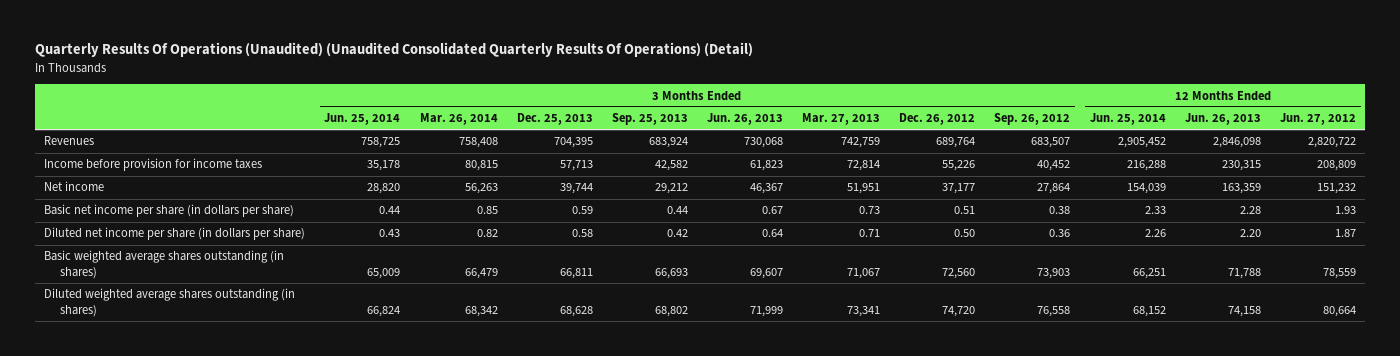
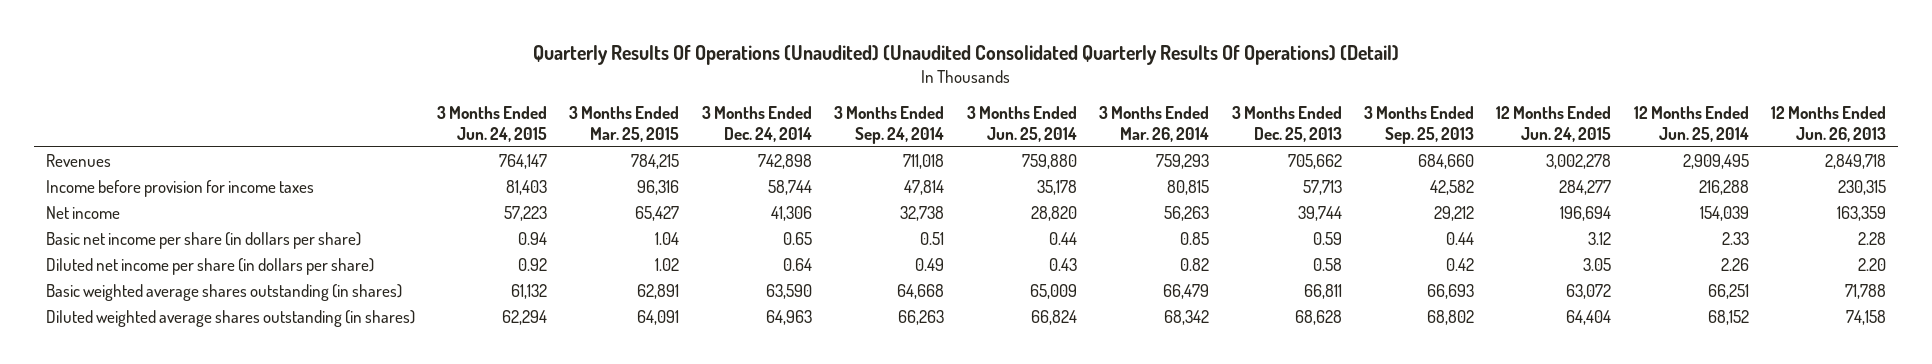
[707,113,784,126] Jun. 26, 2013 -> none
[802,113,881,126] Mar. 27, 2013 -> none
[899,113,976,126] Dec. 26, 2012 -> none
[994,113,1071,126] Sep. 26, 2012 -> none
[1279,113,1356,126] Jun. 27, 2012 -> none
none -> [436,106,547,142] 3 Months Ended Jun. 24, 2015
none -> [569,106,680,142] 3 Months Ended Mar. 25, 2015
none -> [701,106,812,142] 3 Months Ended Dec. 24, 2014
none -> [834,106,945,144] 3 Months Ended Sep. 24, 2014
none -> [1496,106,1612,142] 12 Months Ended Jun. 24, 2015
[361,137,401,149] 758,725 -> [1021,154,1077,170] 759,880
[458,137,498,149] 758,408 -> [1156,154,1210,170] 759,293
[553,137,593,149] 704,395 -> [1287,154,1342,170] 705,662
[648,137,688,149] 683,924 -> [1418,154,1475,170] 684,660
[1117,137,1166,149] 2,905,452 -> [1682,154,1749,170] 2,909,495
[1212,137,1261,149] 2,846,098 -> [1825,154,1887,170] 2,849,718

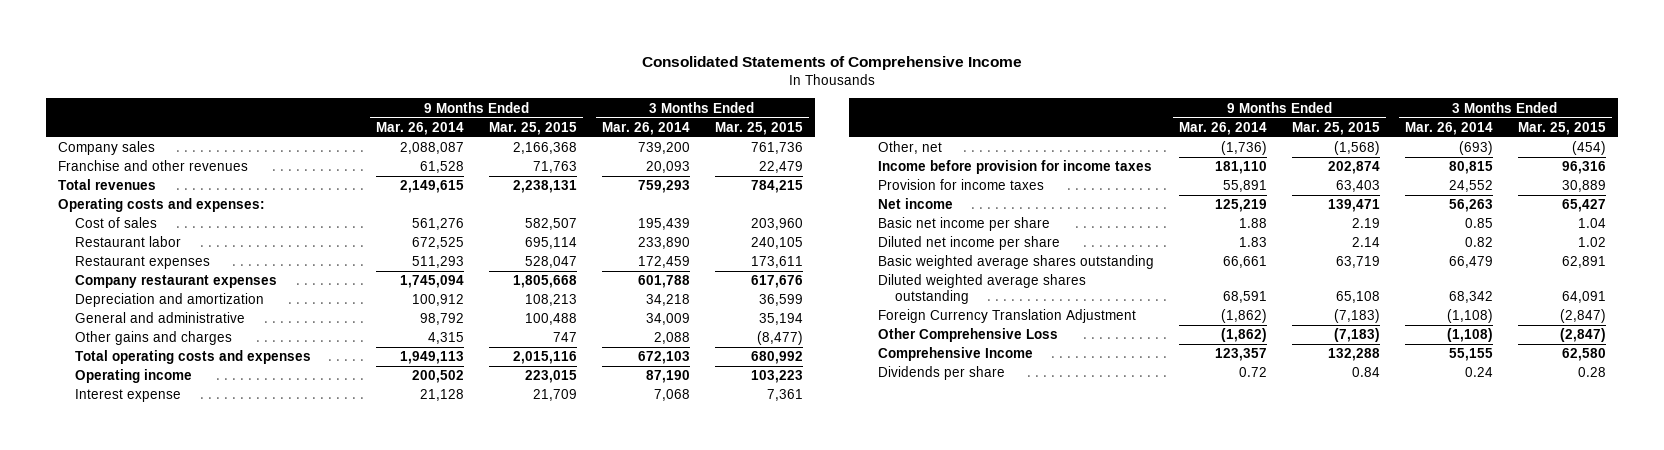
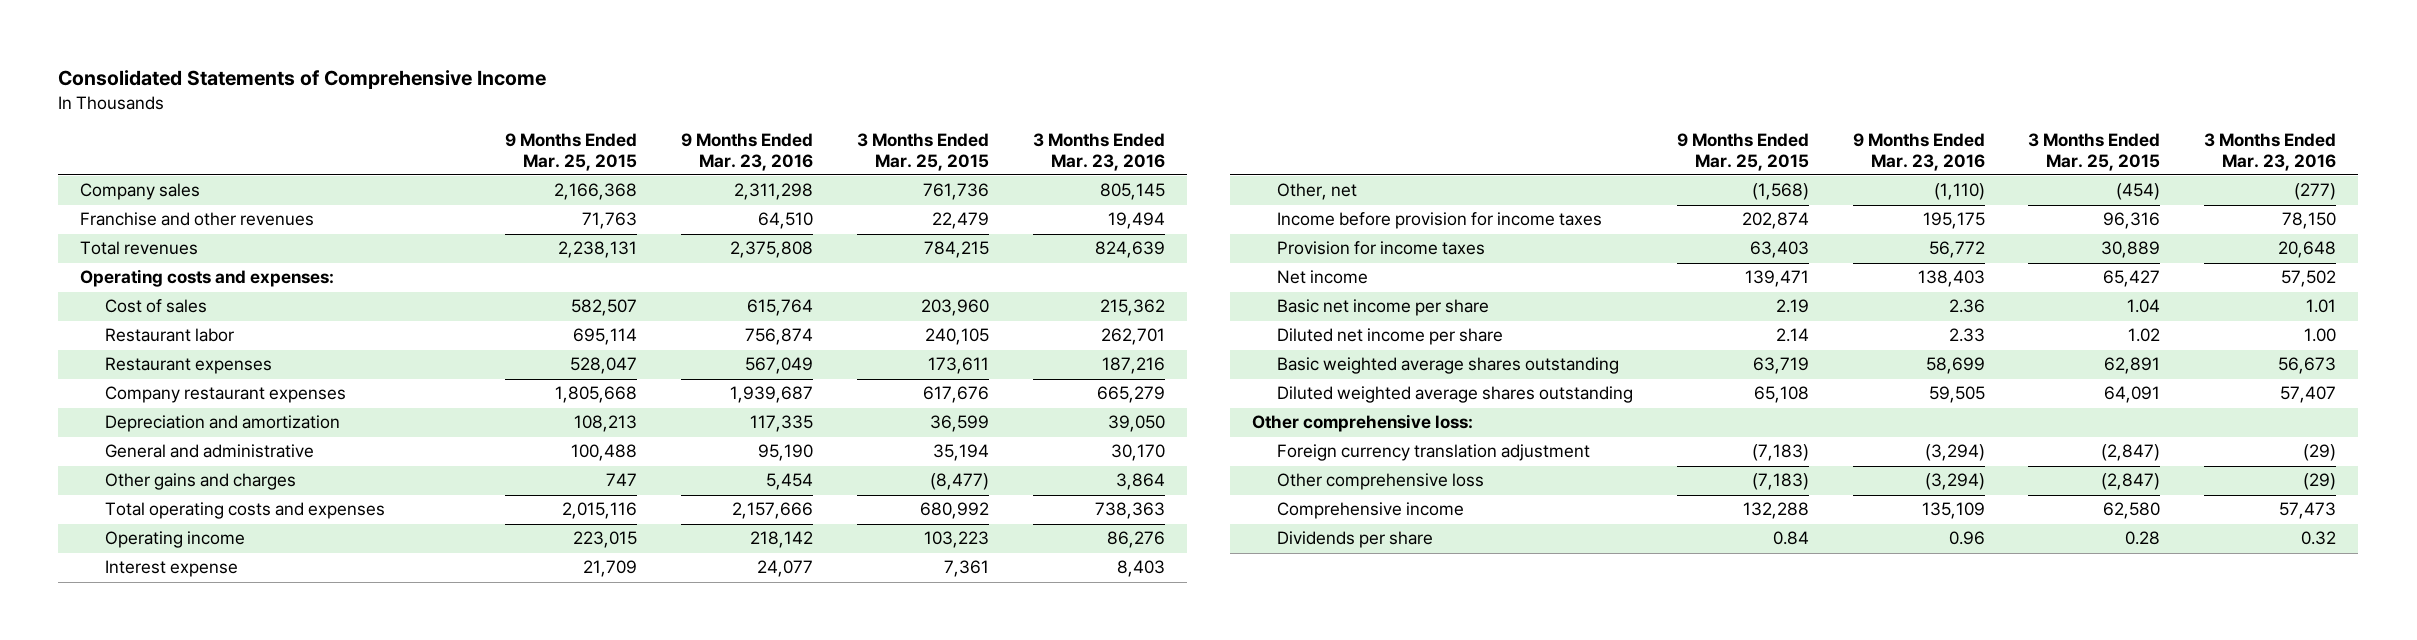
[376,121,465,135] Mar. 26, 2014 -> none
[601,121,690,135] Mar. 26, 2014 -> none
none -> [680,133,813,171] 9 Months Ended Mar. 23, 2016
none -> [1032,133,1165,171] 3 Months Ended Mar. 23, 2016
none -> [1251,414,1473,433] Other comprehensive loss:
[878,309,1137,324] Foreign Currency Translation Adjustment -> [1276,444,1590,462] Foreign currency translation adjustment
[878,328,1059,343] Other Comprehensive Loss -> [1276,473,1484,491] Other comprehensive loss
[878,347,1034,362] Comprehensive Income -> [1276,502,1464,520] Comprehensive income

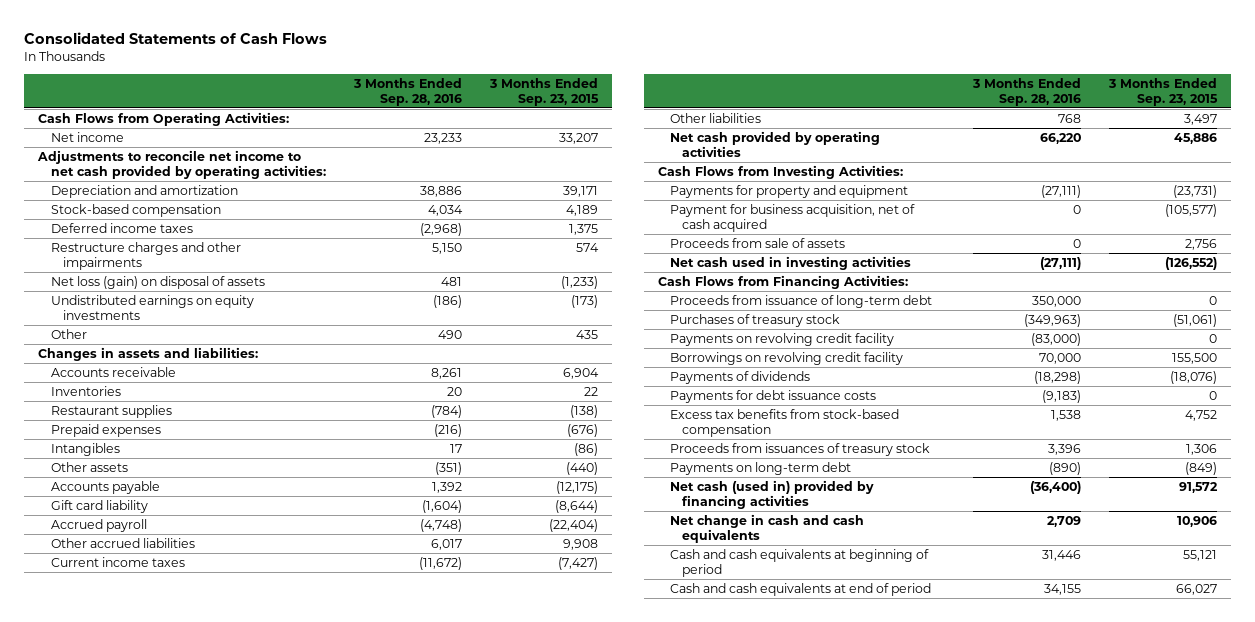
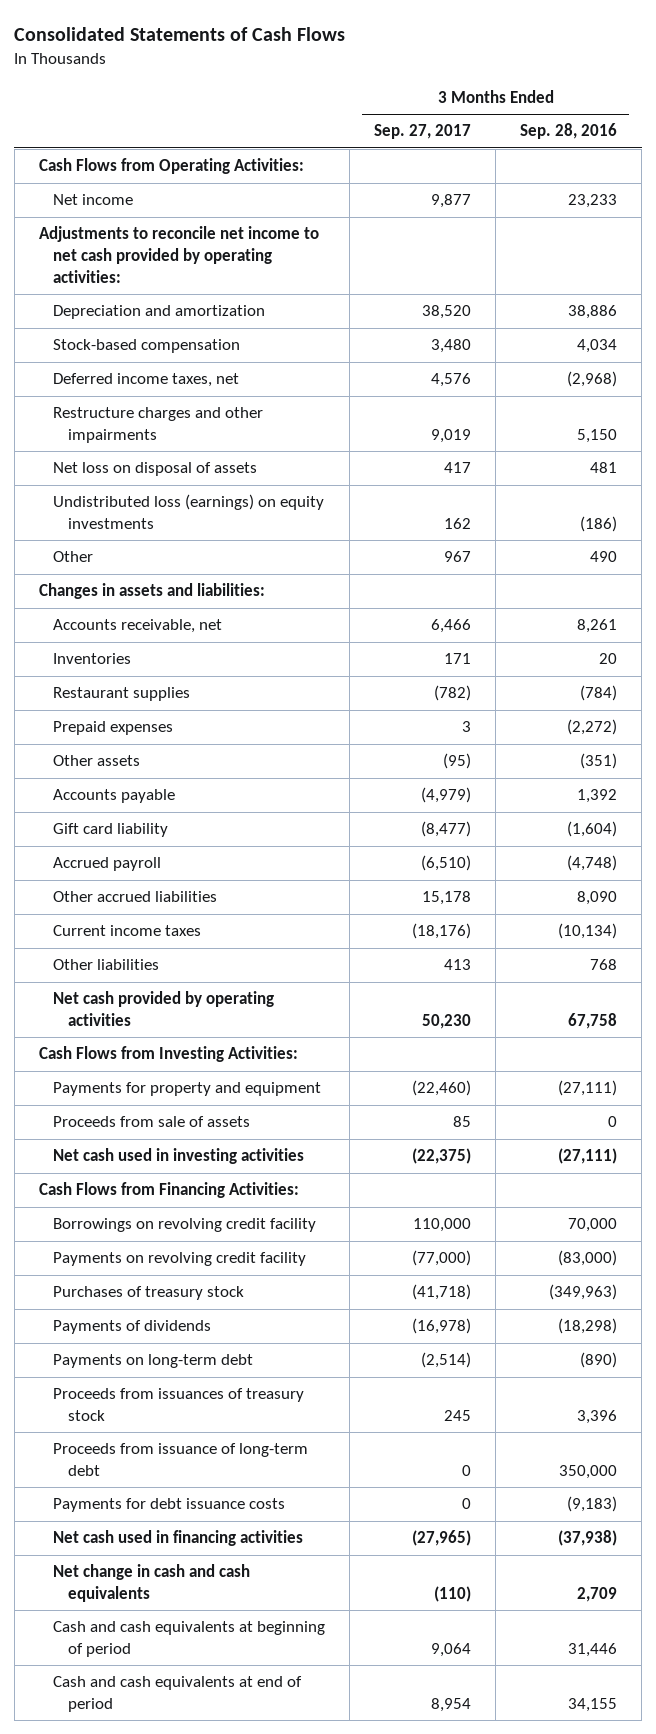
[488,77,599,106] 3 Months Ended Sep. 23, 2015 -> none
none -> [374,124,472,140] Sep. 27, 2017
[50,222,193,233] Deferred income taxes -> [53,373,240,388] Deferred income taxes, net
[50,275,265,289] Net loss (gain) on disposal of assets -> [53,462,258,477] Net loss on disposal of assets
[50,294,254,320] Undistributed earnings on equity investments -> [53,494,325,530] Undistributed loss (earnings) on equity investments
[50,366,176,377] Accounts receivable -> [53,619,223,634] Accounts receivable, net
[50,442,120,456] Intangibles -> none
[433,423,462,437] (216) -> [567,719,618,736] (2,272)
[430,538,462,550] 6,017 -> [577,891,618,906] 8,090
[418,556,462,570] (11,672) -> [558,923,618,940] (10,134)
[1039,132,1081,144] 66,220 -> [568,1013,618,1030] 67,758
[669,203,915,232] Payment for business acquisition, net of cash acquired -> none
[669,332,894,346] Payments on revolving credit facility -> [53,1252,307,1267] Payments on revolving credit facility
[669,313,840,327] Purchases of treasury stock -> [53,1286,245,1301] Purchases of treasury stock
[669,408,899,437] Excess tax benefits from stock-based compensation -> none
[669,442,930,456] Proceeds from issuances of treasury stock -> [53,1388,305,1422] Proceeds from issuances of treasury stock
[669,294,932,308] Proceeds from issuance of long-term debt -> [53,1443,309,1477] Proceeds from issuance of long-term debt
[669,389,876,403] Payments for debt issuance costs -> [53,1498,286,1513] Payments for debt issuance costs
[669,479,874,509] Net cash (used in) provided by financing activities -> [53,1530,304,1547] Net cash used in financing activities
[1029,480,1081,494] (36,400) -> [558,1530,618,1547] (37,938)

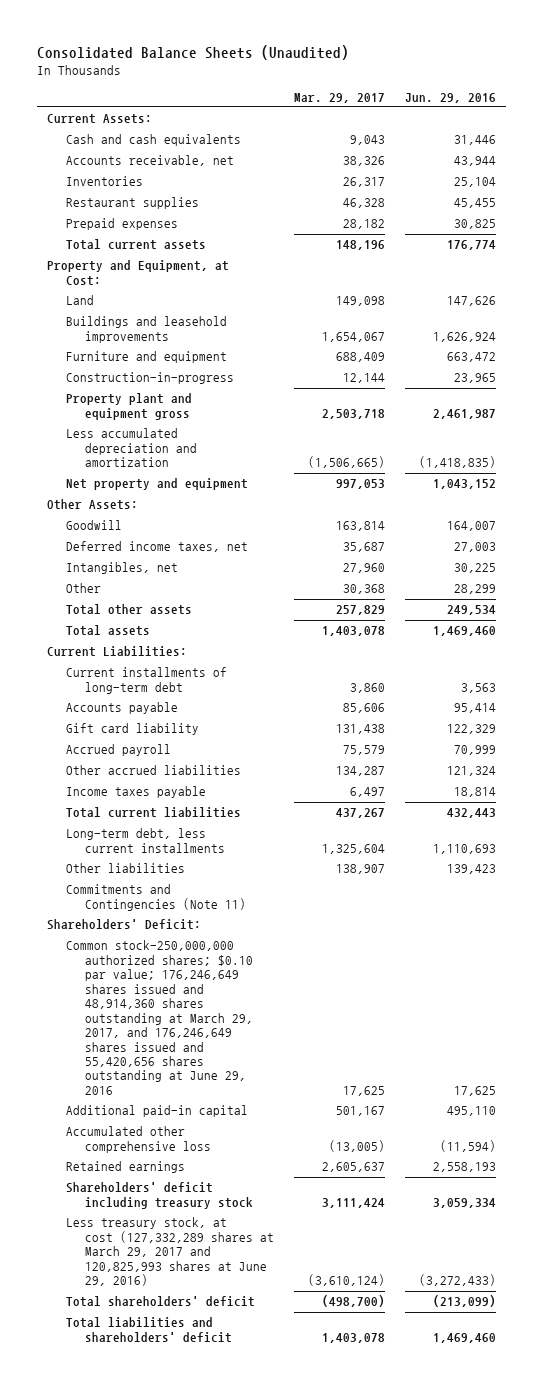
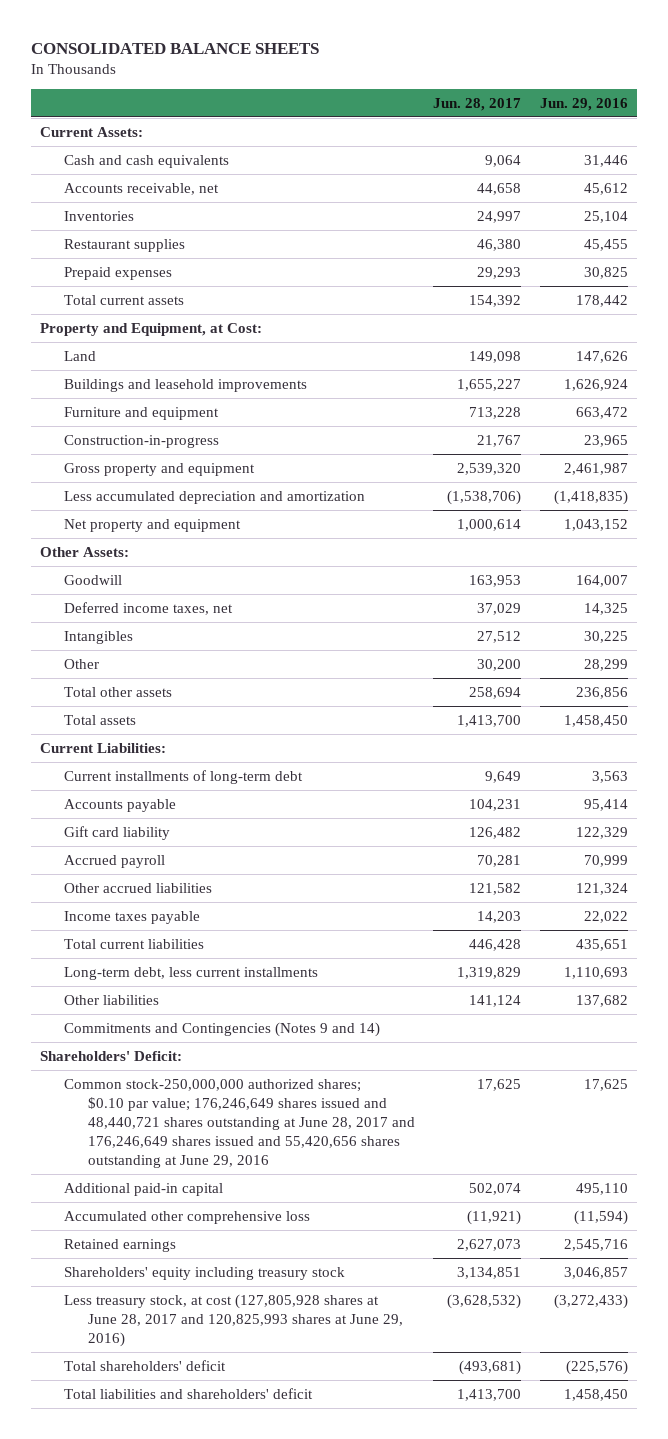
[37,44,350,60] Consolidated Balance Sheets (Unaudited) -> [30,43,319,55] CONSOLIDATED BALANCE SHEETS
[294,92,386,103] Mar. 29, 2017 -> none
none -> [433,97,522,111] Jun. 28, 2017
[453,156,496,167] 43,944 -> [583,182,628,195] 45,612
[446,240,496,251] 176,774 -> [575,294,628,307] 178,442
[66,393,193,420] Property plant and equipment gross -> [63,462,255,476] Gross property and equipment
[453,542,496,553] 27,003 -> [583,602,628,615] 14,325
[66,562,179,575] Intangibles, net -> [63,630,133,644] Intangibles
[446,605,496,616] 249,534 -> [575,686,628,699] 236,856
[432,626,496,637] 1,469,460 -> [563,714,628,727] 1,458,450
[453,787,496,798] 18,814 -> [583,910,628,923] 22,022
[446,808,496,819] 432,443 -> [575,938,628,951] 435,651
[446,864,496,875] 139,423 -> [575,994,628,1007] 137,682
[66,884,247,911] Commitments and Contingencies (Note 11) -> [63,1021,380,1037] Commitments and Contingencies (Notes 9 and 14)
[66,940,254,1095] Common stock-250,000,000 authorized shares; $0.10 par value; 176,246,649 shares issued and 48,914,360 shares outstanding at March 29, 2017, and 176,246,649 shares issued and 55,420,656 shares outstanding at June 29, 2016 -> [63,1078,415,1168] Common stock-250,000,000 authorized shares; $0.10 par value; 176,246,649 shares issued and 48,440,721 shares outstanding at June 28, 2017 and 176,246,649 shares issued and 55,420,656 shares outstanding at June 29, 2016
[432,1162,496,1173] 2,558,193 -> [563,1238,628,1251] 2,545,716
[66,1182,254,1209] Shareholders' deficit including treasury stock -> [63,1266,345,1280] Shareholders' equity including treasury stock
[432,1197,496,1208] 3,059,334 -> [563,1266,628,1279] 3,046,857
[66,1217,275,1287] Less treasury stock, at cost (127,332,289 shares at March 29, 2017 and 120,825,993 shares at June 29, 2016) -> [63,1293,403,1347] Less treasury stock, at cost (127,805,928 shares at June 28, 2017 and 120,825,993 shares at June 29, 2016)
[432,1295,496,1308] (213,099) -> [565,1359,628,1375] (225,576)
[432,1332,496,1343] 1,469,460 -> [563,1388,628,1401] 1,458,450

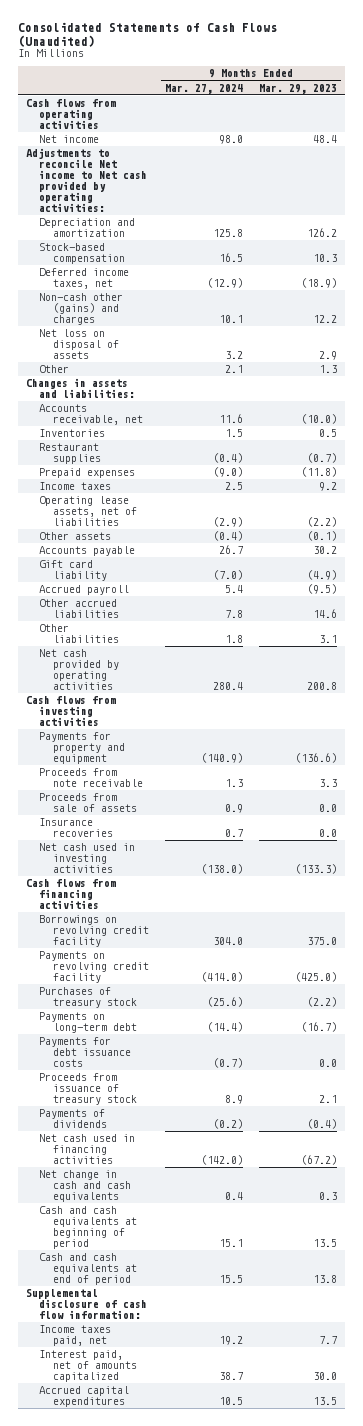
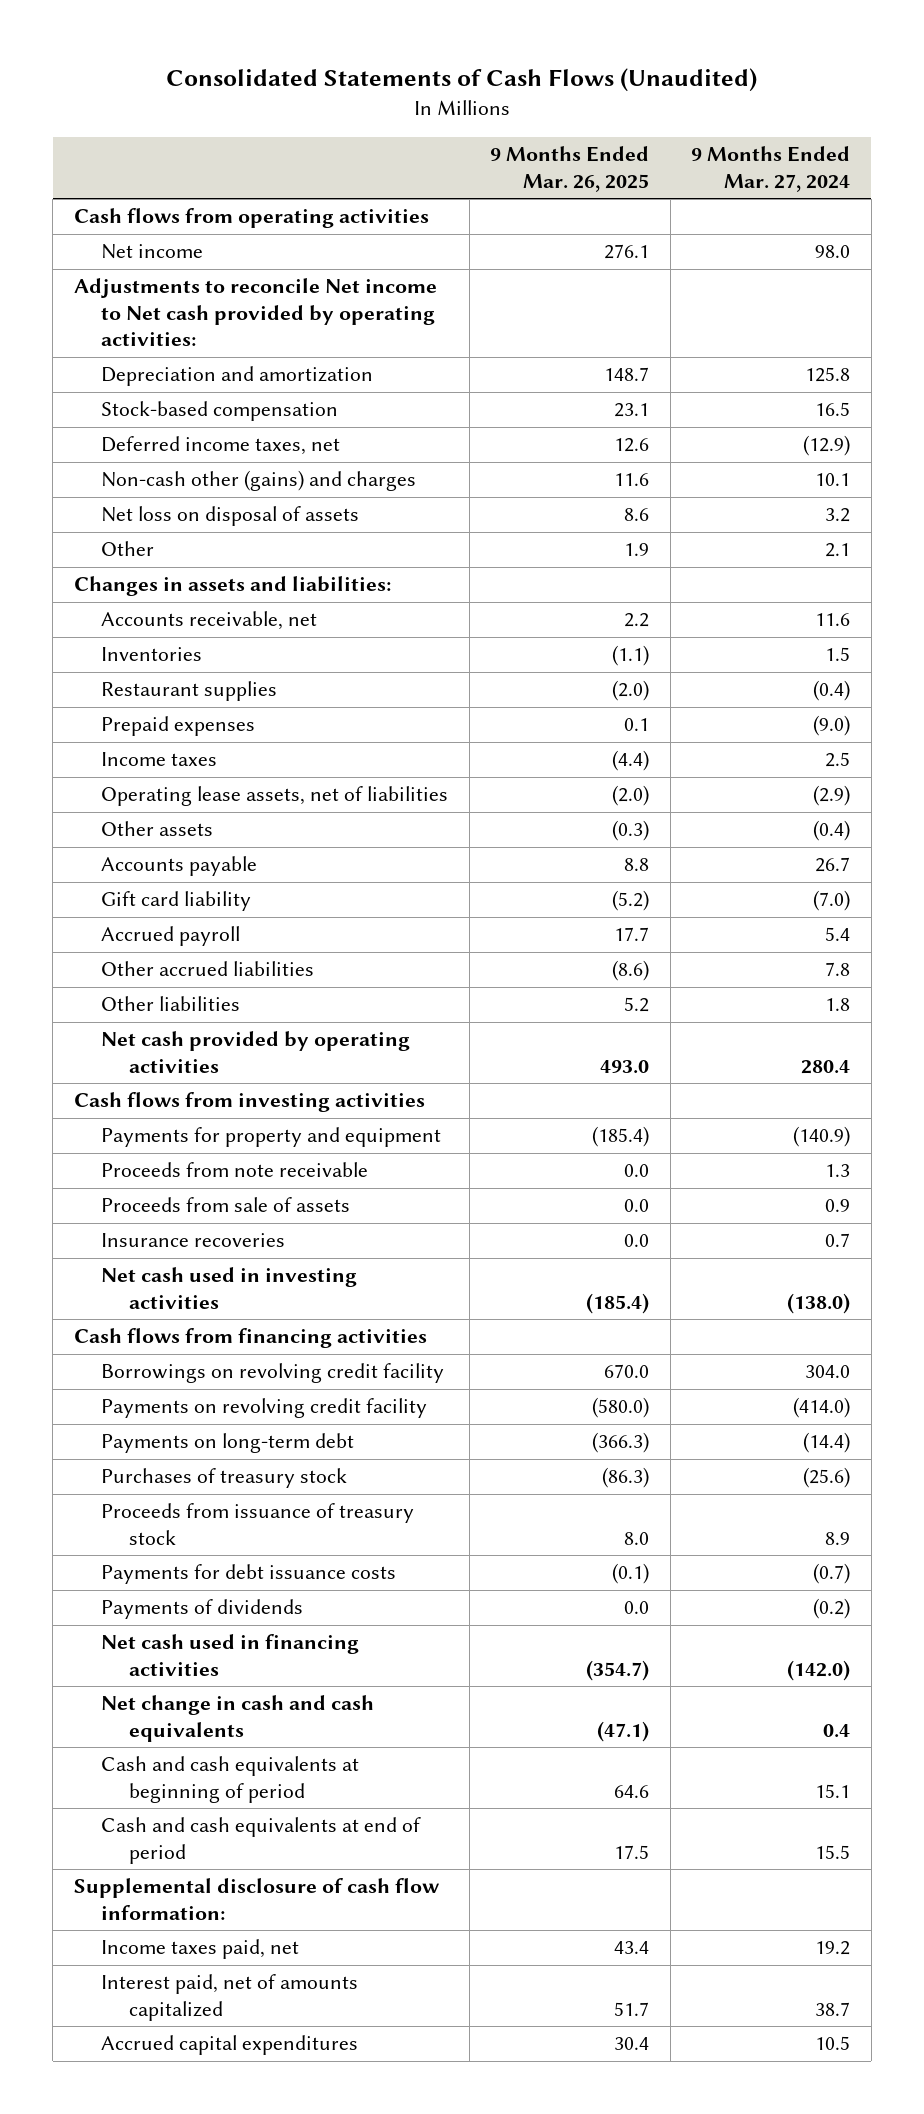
[258,83,337,94] Mar. 29, 2023 -> none
none -> [490,146,650,192] 9 Months Ended Mar. 26, 2025
[39,987,137,1009] Purchases of treasury stock -> [101,1468,348,1489] Purchases of treasury stock
[39,1037,131,1068] Payments for debt issuance costs -> [101,1564,397,1585] Payments for debt issuance costs

